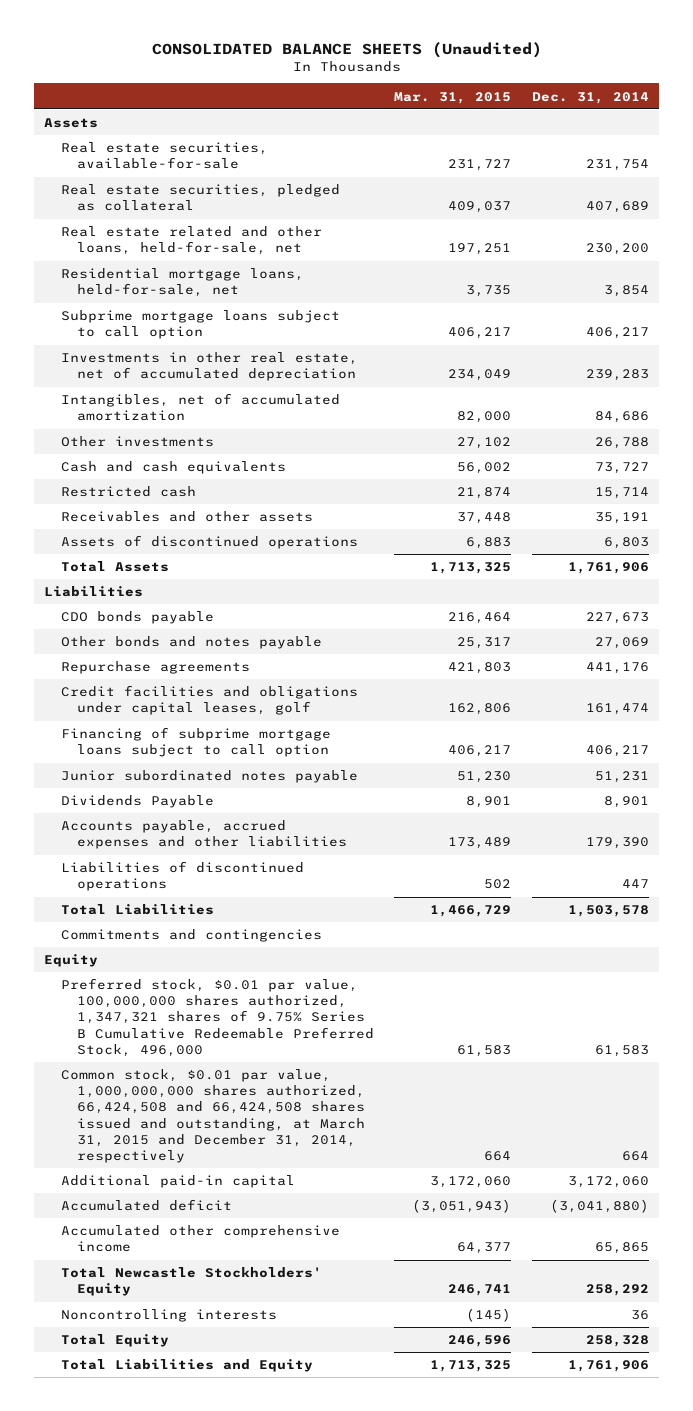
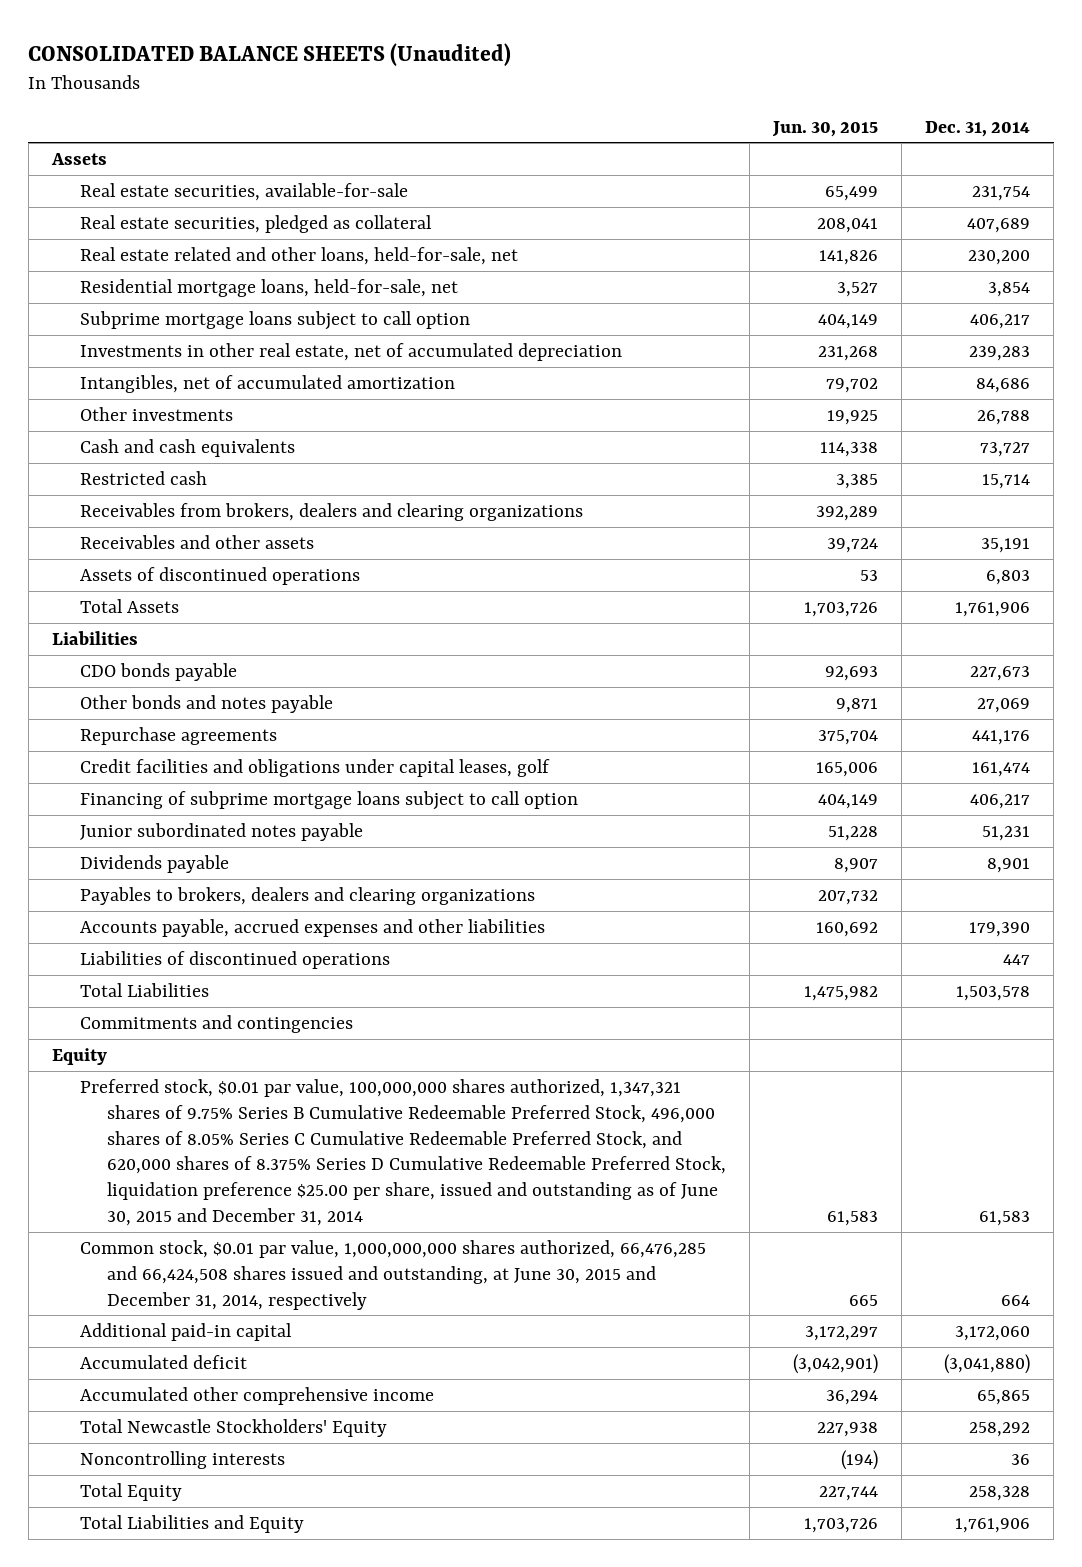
[394,91,512,104] Mar. 31, 2015 -> none
none -> [772,120,879,137] Jun. 30, 2015
none -> [79,502,583,521] Receivables from brokers, dealers and clearing organizations
[60,795,214,809] Dividends Payable -> [79,854,229,873] Dividends payable
none -> [79,886,535,905] Payables to brokers, dealers and clearing organizations
[60,978,375,1057] Preferred stock, $0.01 par value, 100,000,000 shares authorized, 1,347,321 shares of 9.75% Series B Cumulative Redeemable Preferred Stock, 496,000 -> [79,1078,727,1227] Preferred stock, $0.01 par value, 100,000,000 shares authorized, 1,347,321 shares of 9.75% Series B Cumulative Redeemable Preferred Stock, 496,000 shares of 8.05% Series C Cumulative Redeemable Preferred Stock, and 620,000 shares of 8.375% Series D Cumulative Redeemable Preferred Stock, liquidation preference $25.00 per share, issued and outstanding as of June 30, 2015 and December 31, 2014
[60,1069,366,1163] Common stock, $0.01 par value, 1,000,000,000 shares authorized, 66,424,508 and 66,424,508 shares issued and outstanding, at March 31, 2015 and December 31, 2014, respectively -> [79,1239,706,1310] Common stock, $0.01 par value, 1,000,000,000 shares authorized, 66,476,285 and 66,424,508 shares issued and outstanding, at June 30, 2015 and December 31, 2014, respectively

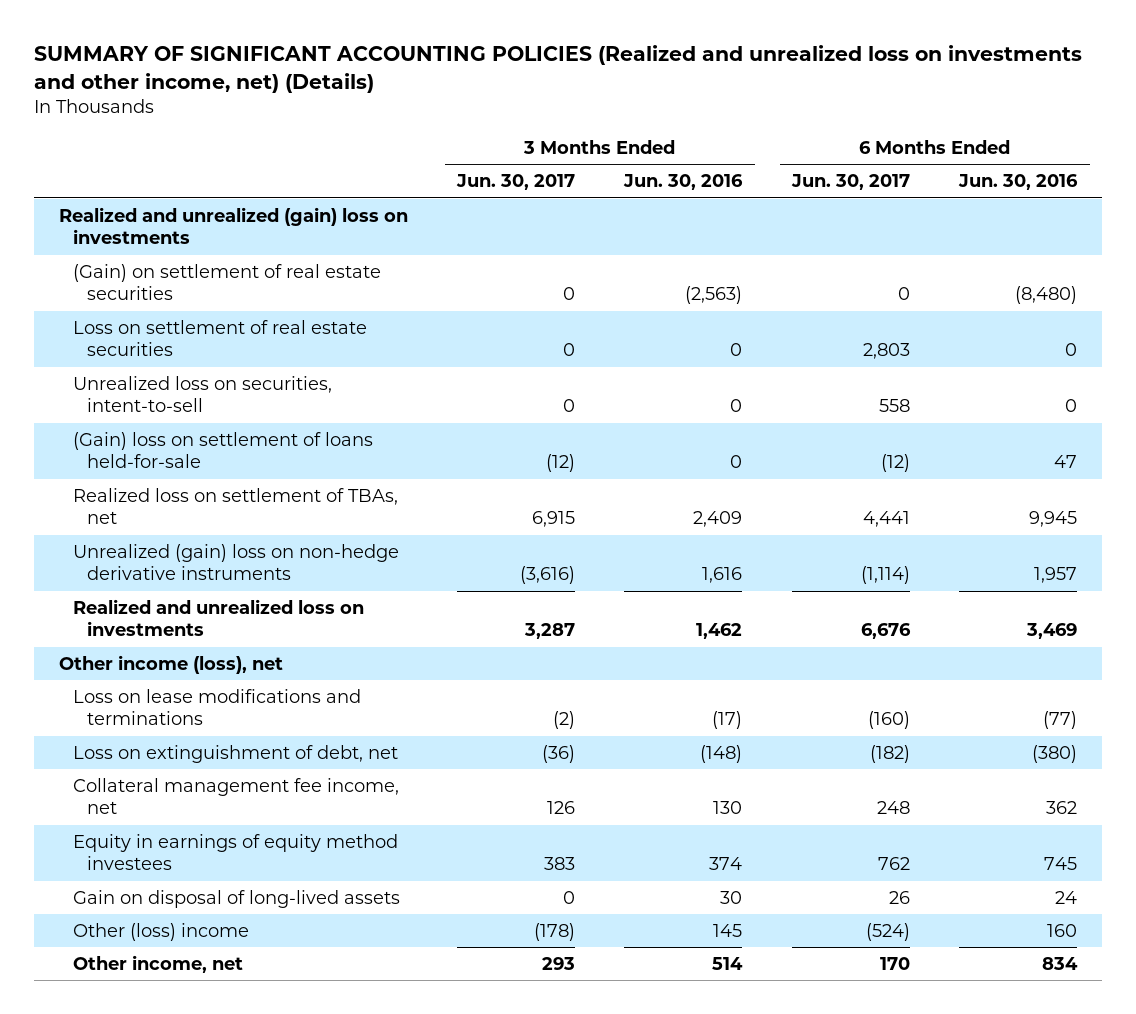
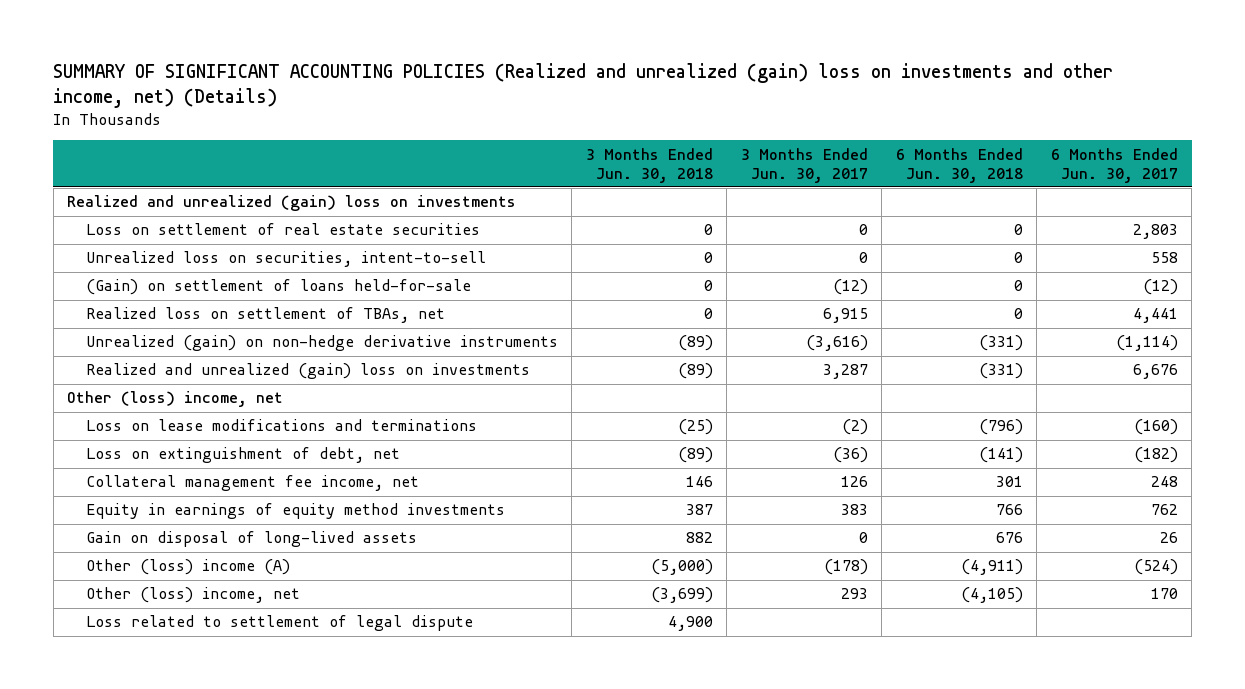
[33,45,1082,94] SUMMARY OF SIGNIFICANT ACCOUNTING POLICIES (Realized and unrealized loss on investments and other income, net) (Details) -> [53,63,1114,108] SUMMARY OF SIGNIFICANT ACCOUNTING POLICIES (Realized and unrealized (gain) loss on investments and other income, net) (Details)
[623,174,744,191] Jun. 30, 2016 -> none
[958,174,1079,191] Jun. 30, 2016 -> none
none -> [585,147,713,183] 3 Months Ended Jun. 30, 2018
none -> [895,147,1023,183] 6 Months Ended Jun. 30, 2018
[72,263,381,301] (Gain) on settlement of real estate securities -> none
[72,431,373,469] (Gain) loss on settlement of loans held-for-sale -> [85,279,471,296] (Gain) on settlement of loans held-for-sale
[72,543,399,581] Unrealized (gain) loss on non-hedge derivative instruments -> [85,335,558,352] Unrealized (gain) on non-hedge derivative instruments
[72,598,364,637] Realized and unrealized loss on investments -> [85,363,530,380] Realized and unrealized (gain) loss on investments
[58,654,283,674] Other income (loss), net -> [67,391,284,408] Other (loss) income, net
[72,833,398,871] Equity in earnings of equity method investees -> [85,503,505,520] Equity in earnings of equity method investments
[72,922,249,941] Other (loss) income -> [85,559,290,576] Other (loss) income (A)
[72,954,243,973] Other income, net -> [85,587,300,604] Other (loss) income, net
none -> [85,615,473,632] Loss related to settlement of legal dispute

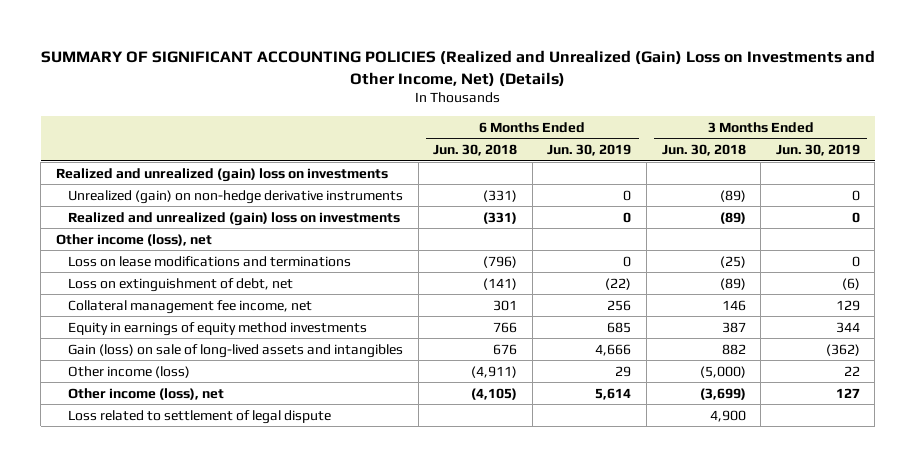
[53,63,1114,108] SUMMARY OF SIGNIFICANT ACCOUNTING POLICIES (Realized and unrealized (gain) loss on investments and other income, net) (Details) -> [40,50,875,87] SUMMARY OF SIGNIFICANT ACCOUNTING POLICIES (Realized and Unrealized (Gain) Loss on Investments and Other Income, Net) (Details)
[740,147,868,183] 3 Months Ended Jun. 30, 2017 -> none
[1050,147,1178,183] 6 Months Ended Jun. 30, 2017 -> none
none -> [547,144,632,157] Jun. 30, 2019
none -> [775,144,860,157] Jun. 30, 2019
[85,223,480,236] Loss on settlement of real estate securities -> none
[85,251,486,268] Unrealized loss on securities, intent-to-sell -> none
[85,279,471,296] (Gain) on settlement of loans held-for-sale -> none
[85,307,445,324] Realized loss on settlement of TBAs, net -> none
[67,391,284,408] Other (loss) income, net -> [55,233,212,246] Other income (loss), net
[85,531,417,548] Gain on disposal of long-lived assets -> [68,343,404,358] Gain (loss) on sale of long-lived assets and intangibles
[85,559,290,576] Other (loss) income (A) -> [68,365,191,378] Other income (loss)
[85,587,300,604] Other (loss) income, net -> [68,387,225,400] Other income (loss), net

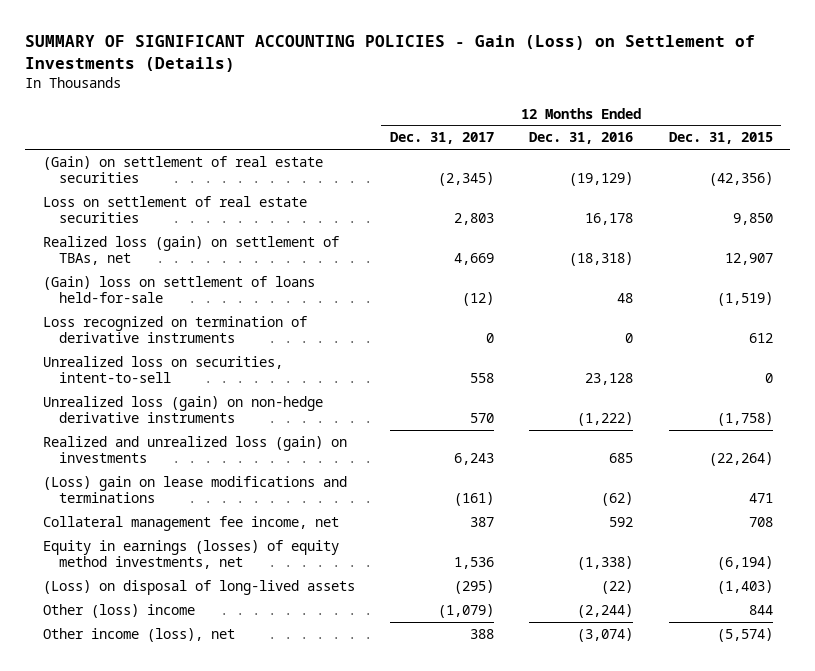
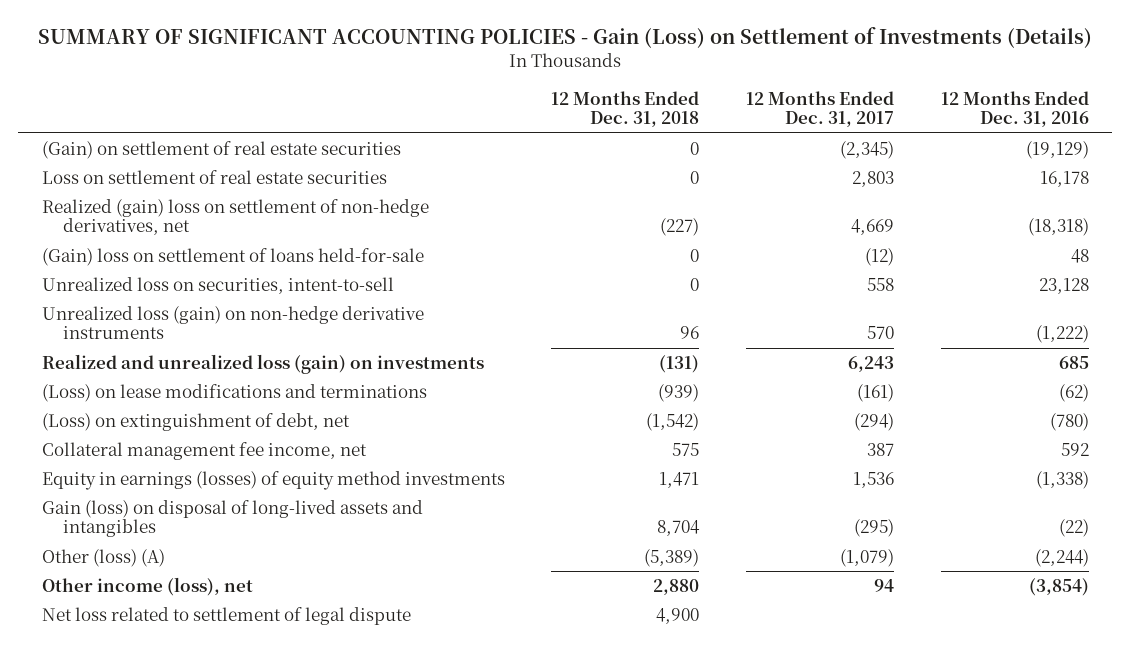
[668,132,773,145] Dec. 31, 2015 -> none
none -> [551,90,700,128] 12 Months Ended Dec. 31, 2018
[42,235,339,266] Realized loss (gain) on settlement of TBAs, net -> [41,198,429,236] Realized (gain) loss on settlement of non-hedge derivatives, net
[42,315,307,344] Loss recognized on termination of derivative instruments -> none
[42,475,347,504] (Loss) gain on lease modifications and terminations -> [41,383,427,402] (Loss) on lease modifications and terminations
none -> [41,412,350,431] (Loss) on extinguishment of debt, net
[42,539,339,570] Equity in earnings (losses) of equity method investments, net -> [41,470,505,490] Equity in earnings (losses) of equity method investments
[42,579,355,595] (Loss) on disposal of long-lived assets -> [41,499,423,538] Gain (loss) on disposal of long-lived assets and intangibles
[42,603,195,618] Other (loss) income -> [41,548,165,567] Other (loss) (A)
[470,628,495,639] 388 -> [874,578,895,592] 94
[577,627,634,642] (3,074) -> [1028,577,1089,596] (3,854)
none -> [41,606,411,625] Net loss related to settlement of legal dispute

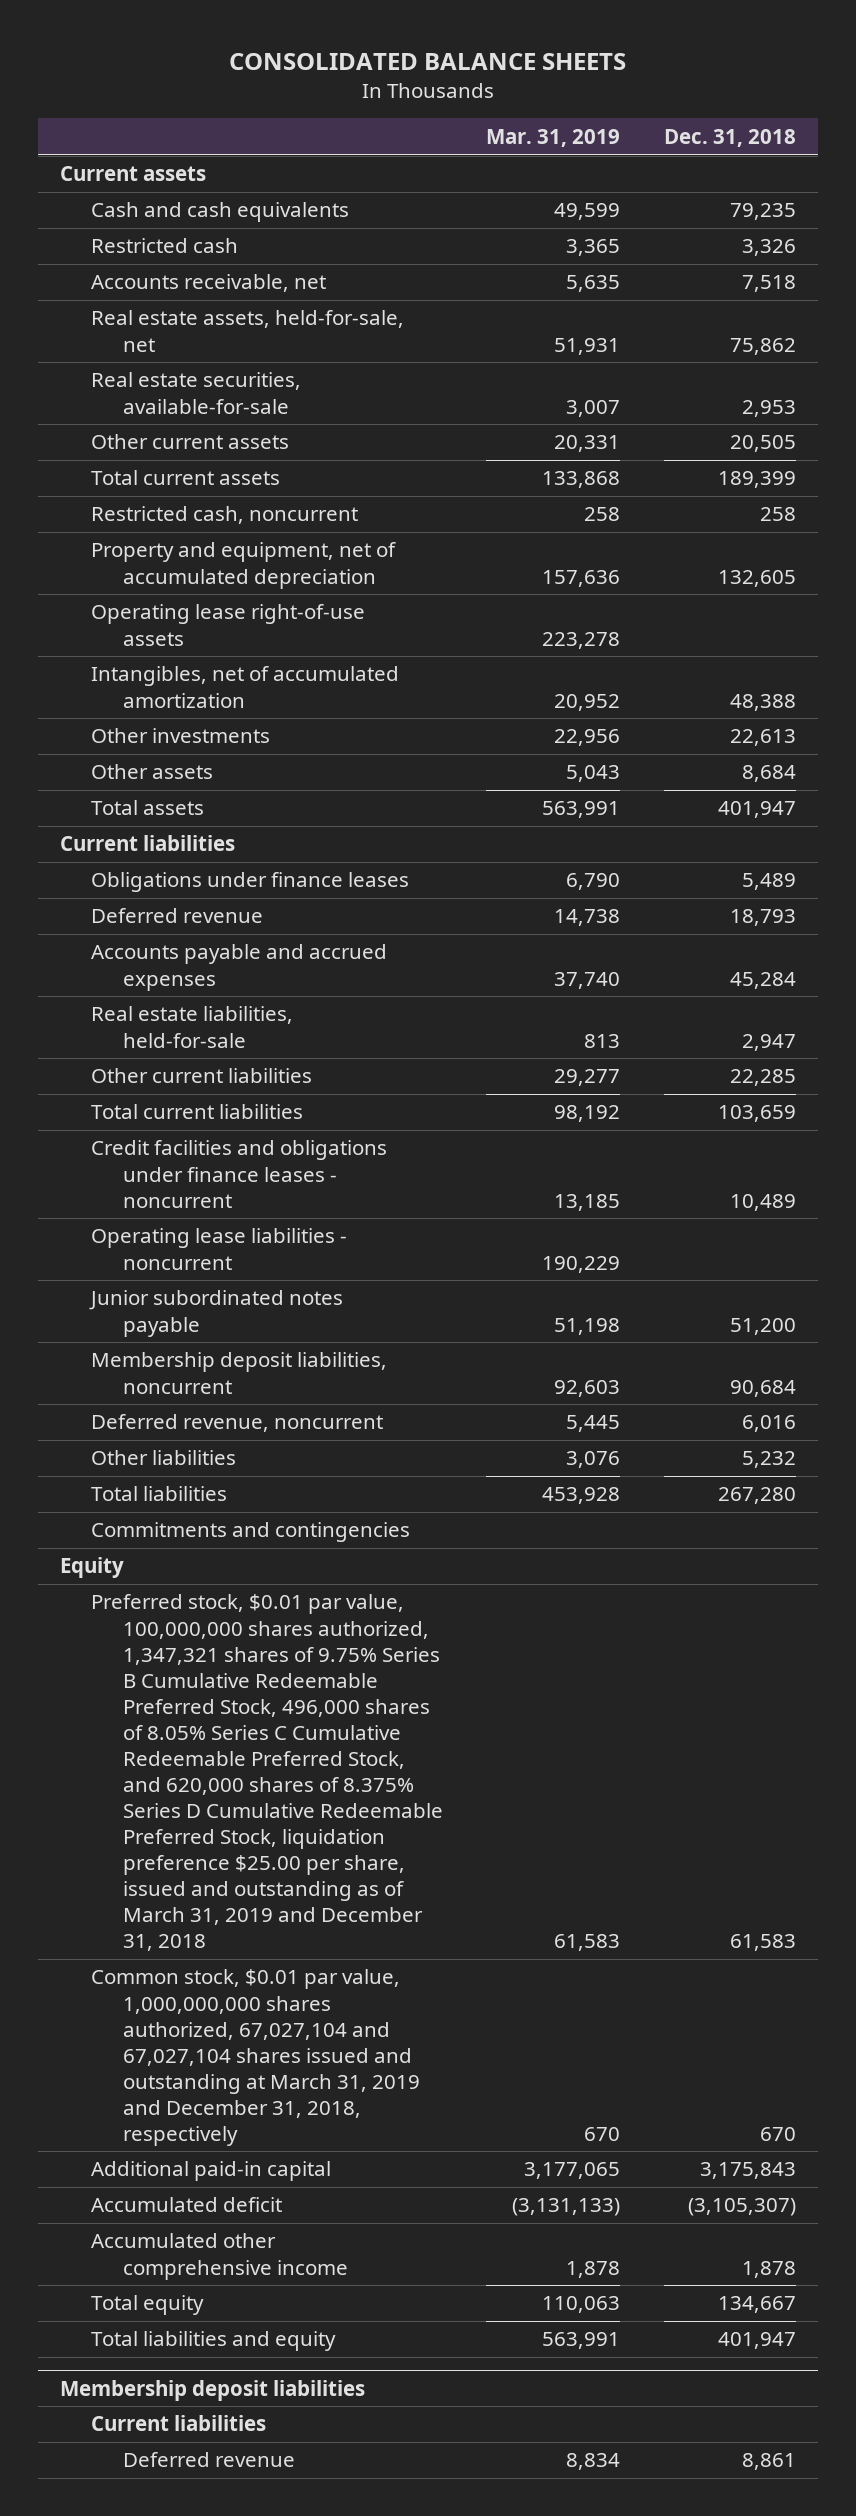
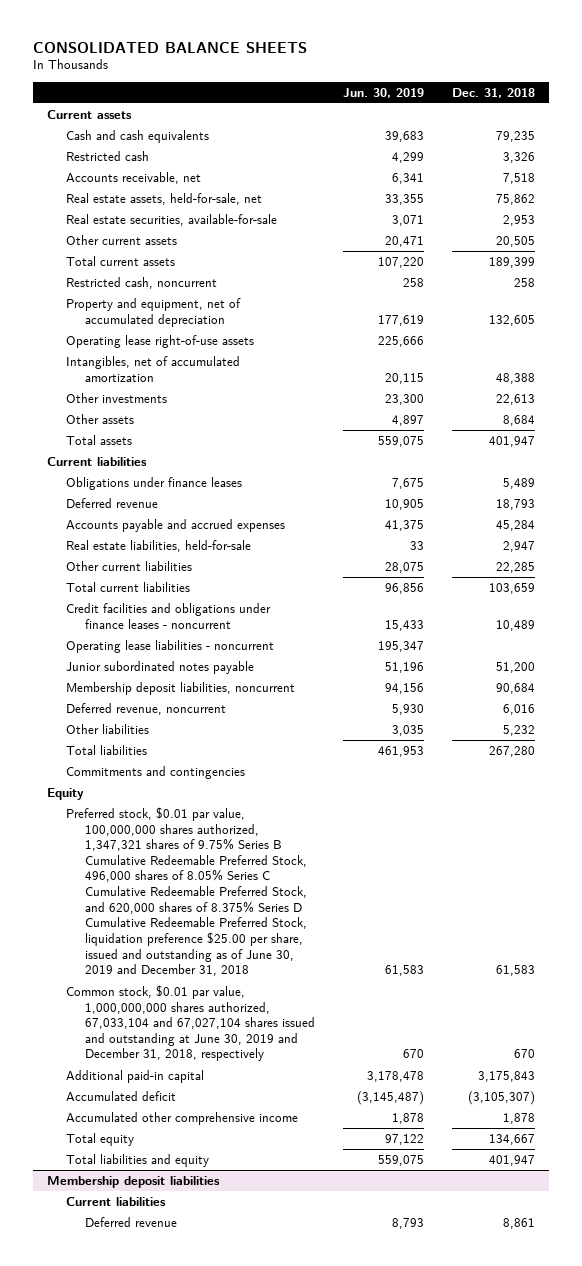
[486,128,621,147] Mar. 31, 2019 -> none
none -> [343,87,425,98] Jun. 30, 2019
[91,1594,443,1952] Preferred stock, $0.01 par value, 100,000,000 shares authorized, 1,347,321 shares of 9.75% Series B Cumulative Redeemable Preferred Stock, 496,000 shares of 8.05% Series C Cumulative Redeemable Preferred Stock, and 620,000 shares of 8.375% Series D Cumulative Redeemable Preferred Stock, liquidation preference $25.00 per share, issued and outstanding as of March 31, 2019 and December 31, 2018 -> [66,806,308,977] Preferred stock, $0.01 par value, 100,000,000 shares authorized, 1,347,321 shares of 9.75% Series B Cumulative Redeemable Preferred Stock, 496,000 shares of 8.05% Series C Cumulative Redeemable Preferred Stock, and 620,000 shares of 8.375% Series D Cumulative Redeemable Preferred Stock, liquidation preference $25.00 per share, issued and outstanding as of June 30, 2019 and December 31, 2018
[91,1969,420,2146] Common stock, $0.01 par value, 1,000,000,000 shares authorized, 67,027,104 and 67,027,104 shares issued and outstanding at March 31, 2019 and December 31, 2018, respectively -> [66,984,316,1062] Common stock, $0.01 par value, 1,000,000,000 shares authorized, 67,033,104 and 67,027,104 shares issued and outstanding at June 30, 2019 and December 31, 2018, respectively

